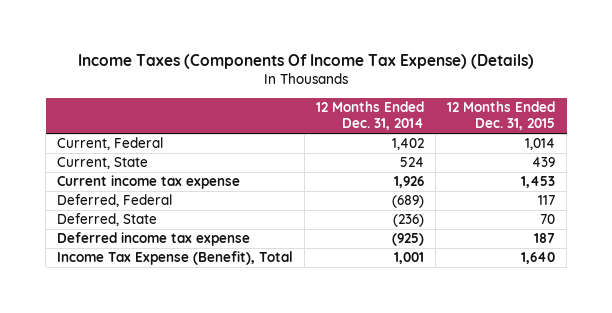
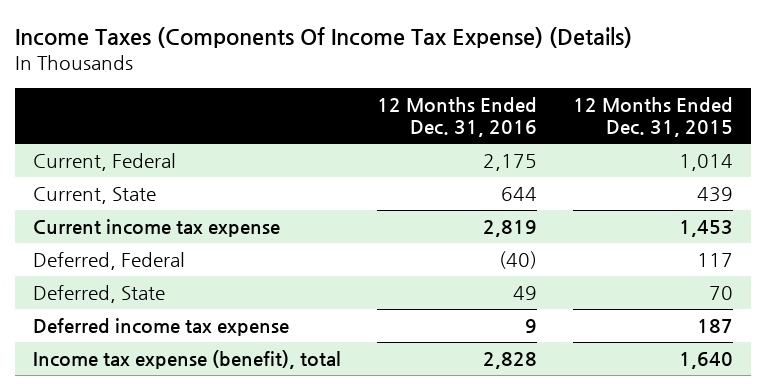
[316,101,425,131] 12 Months Ended Dec. 31, 2014 -> none
none -> [377,97,538,138] 12 Months Ended Dec. 31, 2016
[57,251,294,266] Income Tax Expense (Benefit), Total -> [33,350,342,370] Income tax expense (benefit), total

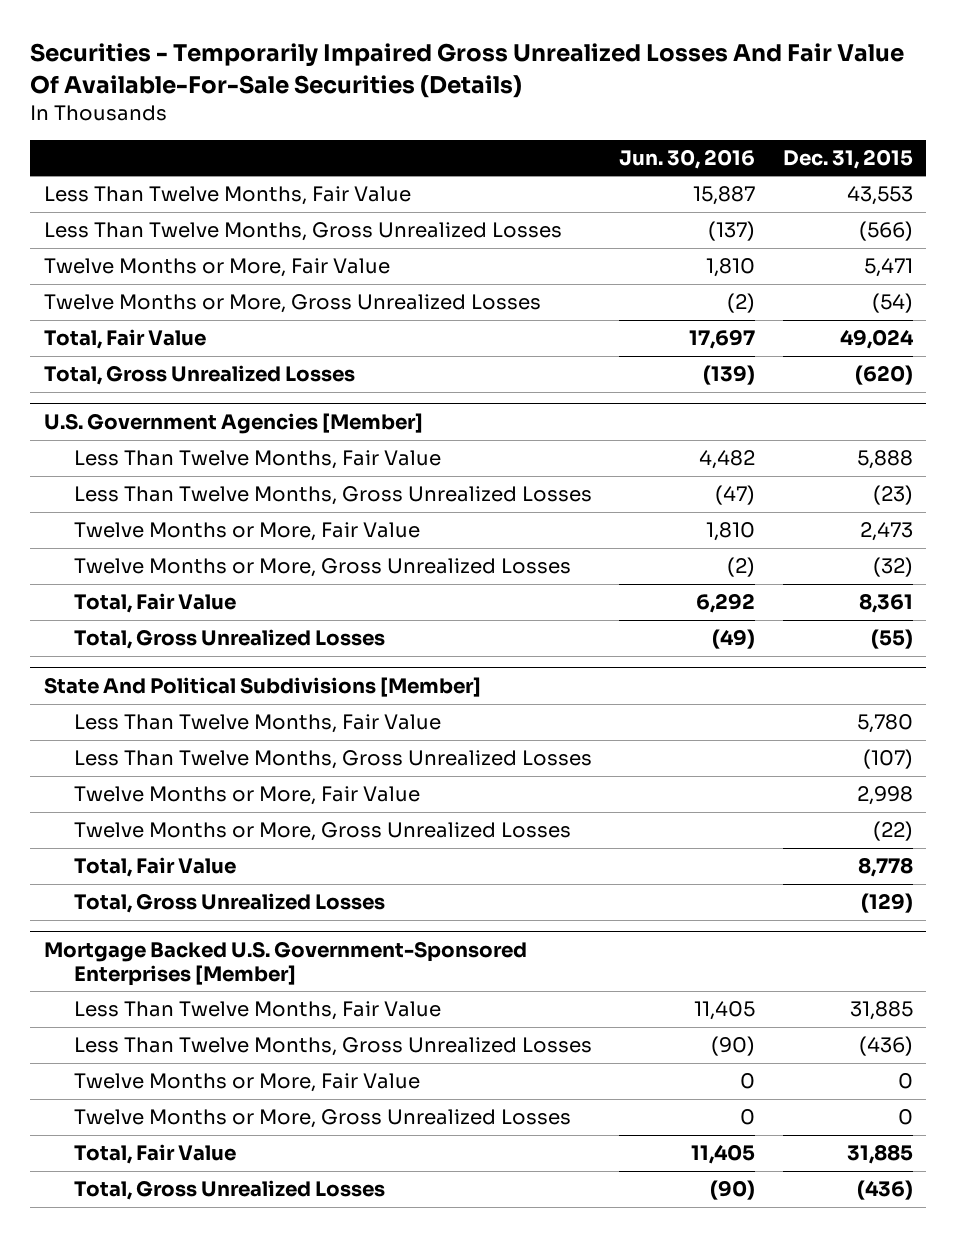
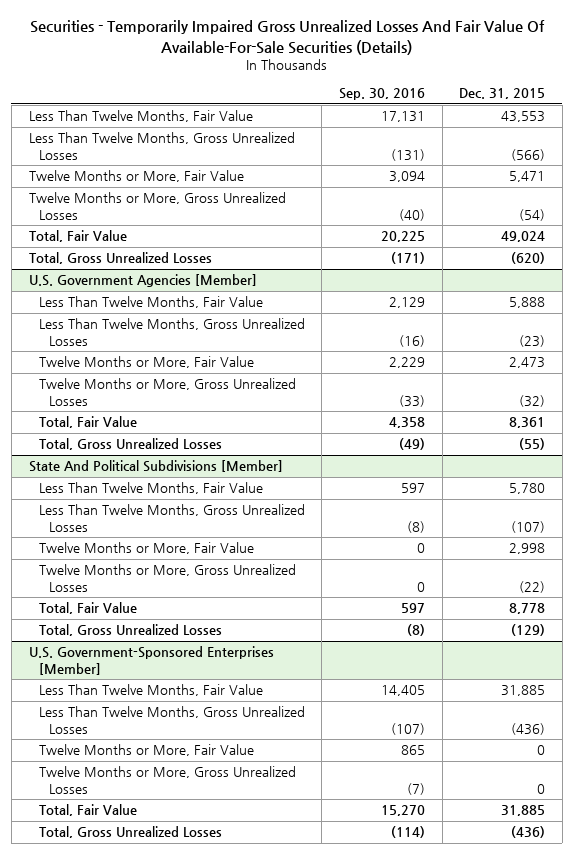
[619,148,756,169] Jun. 30, 2016 -> none
none -> [338,88,425,101] Sep. 30, 2016
[43,941,527,986] Mortgage Backed U.S. Government-Sponsored Enterprises [Member] -> [28,646,274,676] U.S. Government-Sponsored Enterprises [Member]

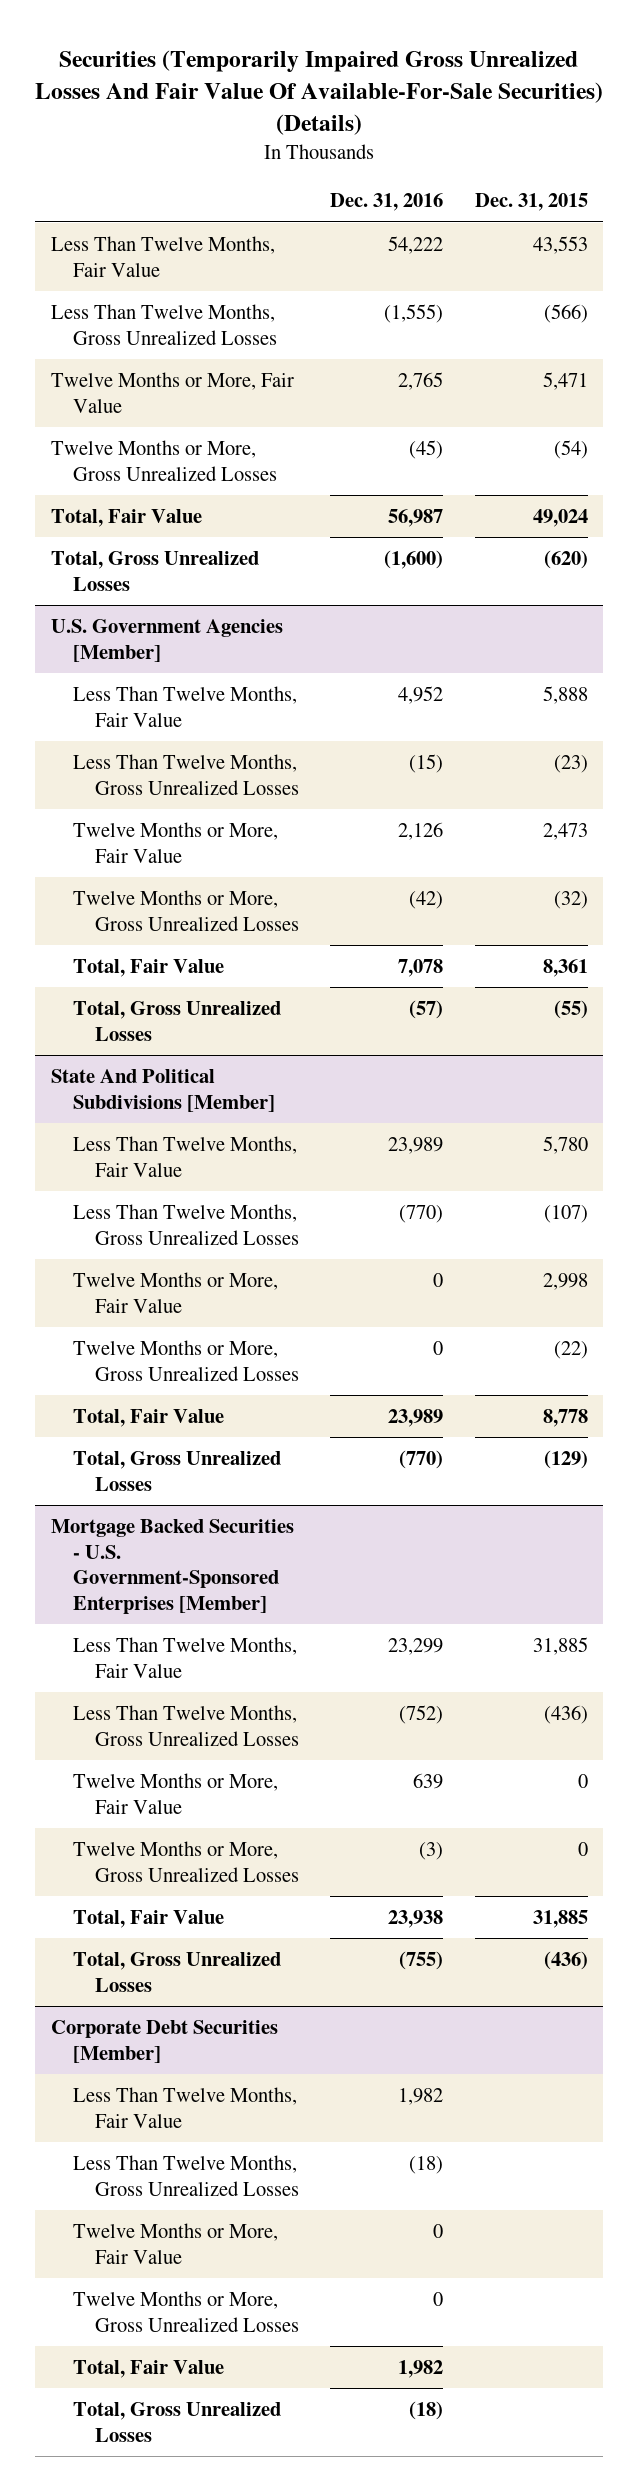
[29,20,545,55] Securities - Temporarily Impaired Gross Unrealized Losses And Fair Value Of Available-For-Sale Securities (Details) -> [35,50,604,136] Securities (Temporarily Impaired Gross Unrealized Losses And Fair Value Of Available-For-Sale Securities) (Details)
[338,88,425,101] Sep. 30, 2016 -> none
none -> [330,193,444,212] Dec. 31, 2016
[28,646,274,676] U.S. Government-Sponsored Enterprises [Member] -> [50,1518,294,1615] Mortgage Backed Securities - U.S. Government-Sponsored Enterprises [Member]
none -> [50,2019,278,2063] Corporate Debt Securities [Member]
none -> [72,2086,297,2128] Less Than Twelve Months, Fair Value
none -> [72,2154,299,2196] Less Than Twelve Months, Gross Unrealized Losses
none -> [72,2222,278,2264] Twelve Months or More, Fair Value
none -> [72,2290,299,2332] Twelve Months or More, Gross Unrealized Losses
none -> [72,2359,224,2378] Total, Fair Value
none -> [72,2401,281,2442] Total, Gross Unrealized Losses

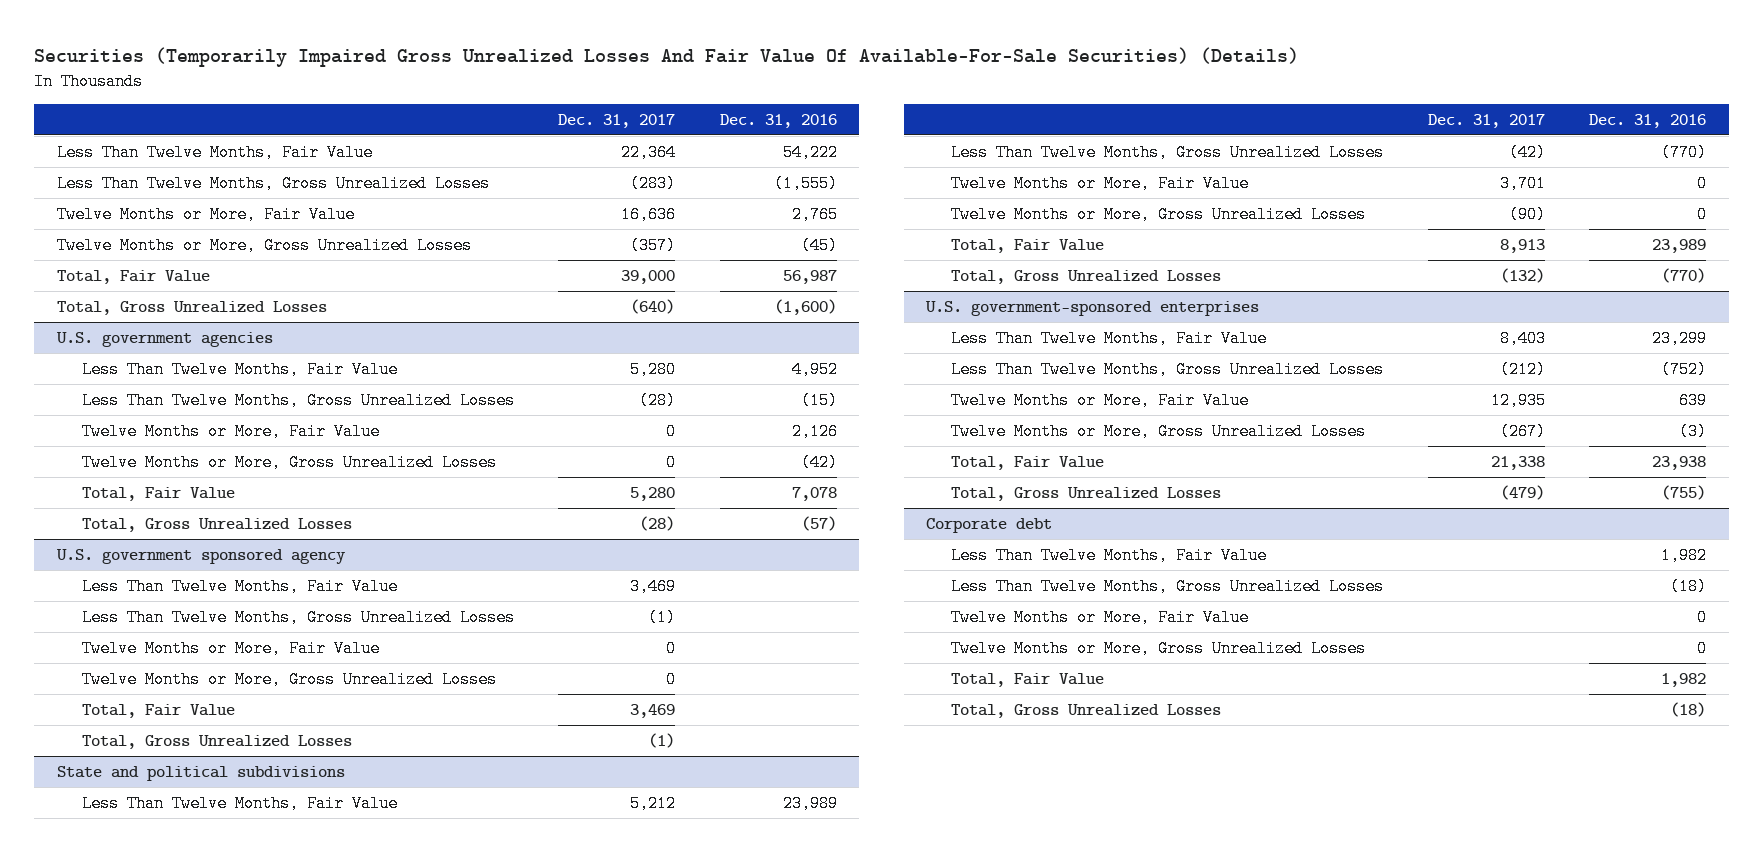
[474,193,588,212] Dec. 31, 2015 -> none
none -> [558,113,676,128] Dec. 31, 2017
[50,618,283,662] U.S. Government Agencies [Member] -> [55,331,273,347] U.S. government agencies
none -> [55,548,346,564] U.S. government sponsored agency
none -> [81,577,398,595] Less Than Twelve Months, Fair Value
none -> [81,608,515,626] Less Than Twelve Months, Gross Unrealized Losses
none -> [81,639,380,657] Twelve Months or More, Fair Value
none -> [81,670,497,688] Twelve Months or More, Gross Unrealized Losses
none -> [81,703,235,718] Total, Fair Value
none -> [81,734,352,749] Total, Gross Unrealized Losses
[50,1068,275,1112] State And Political Subdivisions [Member] -> [56,765,345,781] State and political subdivisions
[50,1518,294,1615] Mortgage Backed Securities - U.S. Government-Sponsored Enterprises [Member] -> [925,300,1260,316] U.S. government-sponsored enterprises
[50,2019,278,2063] Corporate Debt Securities [Member] -> [926,517,1053,533] Corporate debt

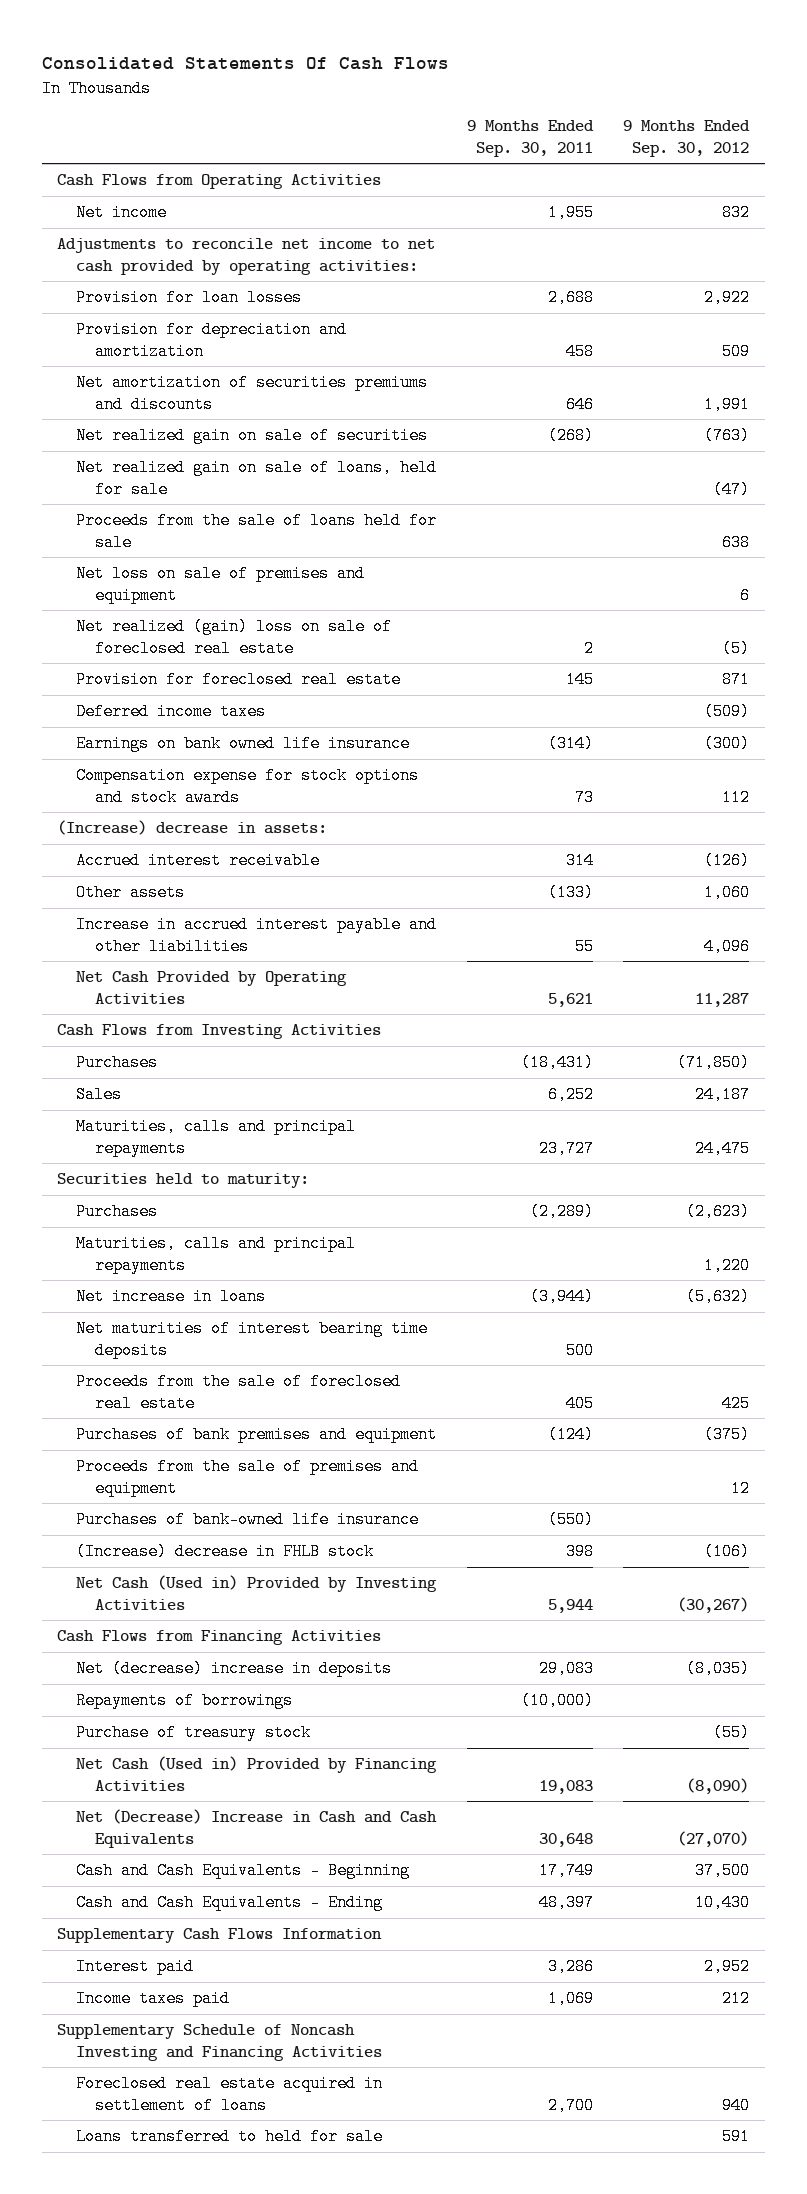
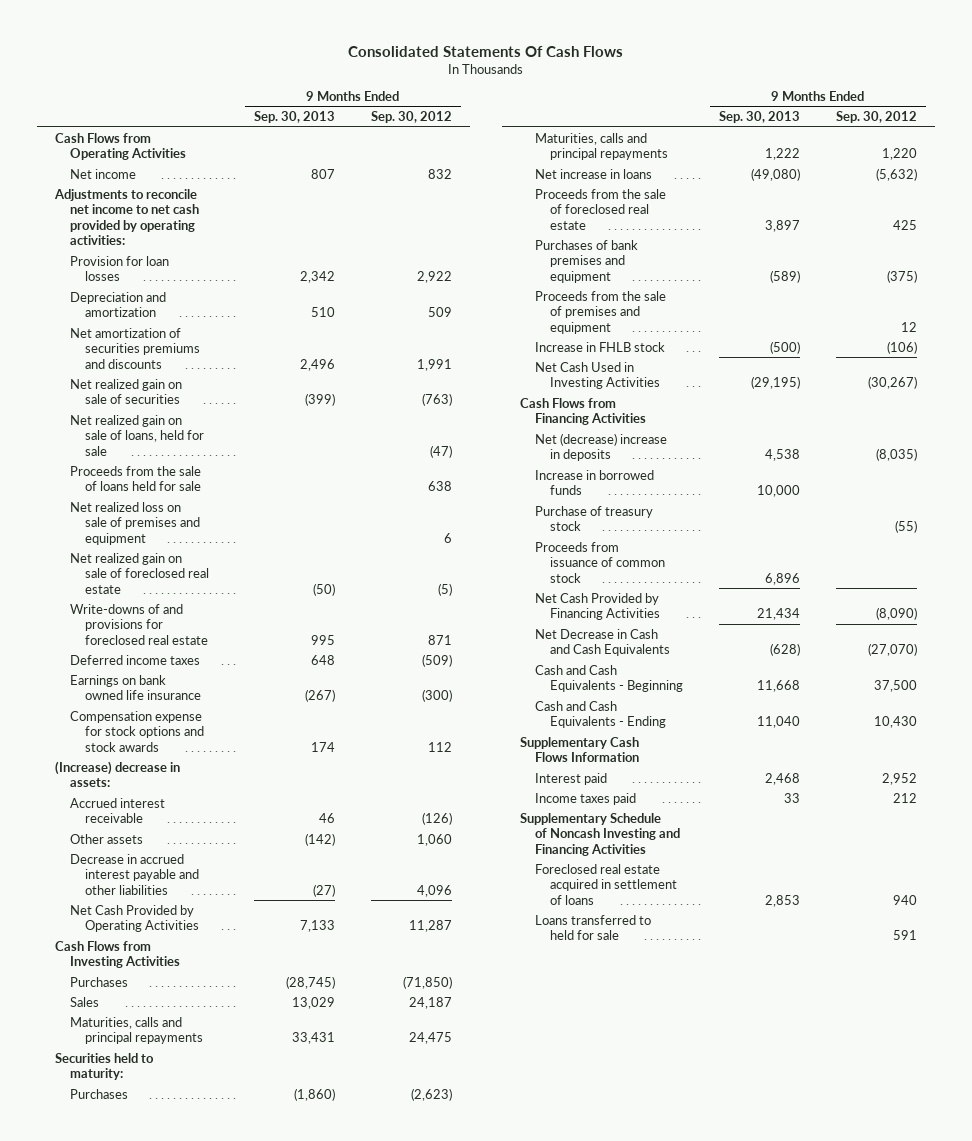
[466,120,594,157] 9 Months Ended Sep. 30, 2011 -> none
none -> [254,111,336,124] Sep. 30, 2013
[76,321,348,360] Provision for depreciation and amortization -> [70,291,167,318] Depreciation and amortization
[76,565,366,604] Net loss on sale of premises and equipment -> [70,501,201,545] Net realized loss on sale of premises and equipment
[76,618,393,657] Net realized (gain) loss on sale of foreclosed real estate -> [70,552,210,594] Net realized gain on sale of foreclosed real estate
[76,671,402,689] Provision for foreclosed real estate -> [70,603,209,645] Write-downs of and provisions for foreclosed real estate
[76,916,438,955] Increase in accrued interest payable and other liabilities -> [70,853,200,895] Decrease in accrued interest payable and other liabilities
[76,1320,429,1359] Net maturities of interest bearing time deposits -> none
[76,1511,420,1529] Purchases of bank-owned life insurance -> none
[76,1543,375,1561] (Increase) decrease in FHLB stock -> [534,341,665,352] Increase in FHLB stock
[76,1575,438,1610] Net Cash (Used in) Provided by Investing Activities -> [534,361,660,390] Net Cash Used in Investing Activities
[76,1692,294,1710] Repayments of borrowings -> [534,469,654,496] Increase in borrowed funds
none -> [534,541,665,583] Proceeds from issuance of common stock
[76,1756,438,1791] Net Cash (Used in) Provided by Financing Activities -> [534,592,660,621] Net Cash Provided by Financing Activities
[76,1809,438,1848] Net (Decrease) Increase in Cash and Cash Equivalents -> [534,628,670,657] Net Decrease in Cash and Cash Equivalents

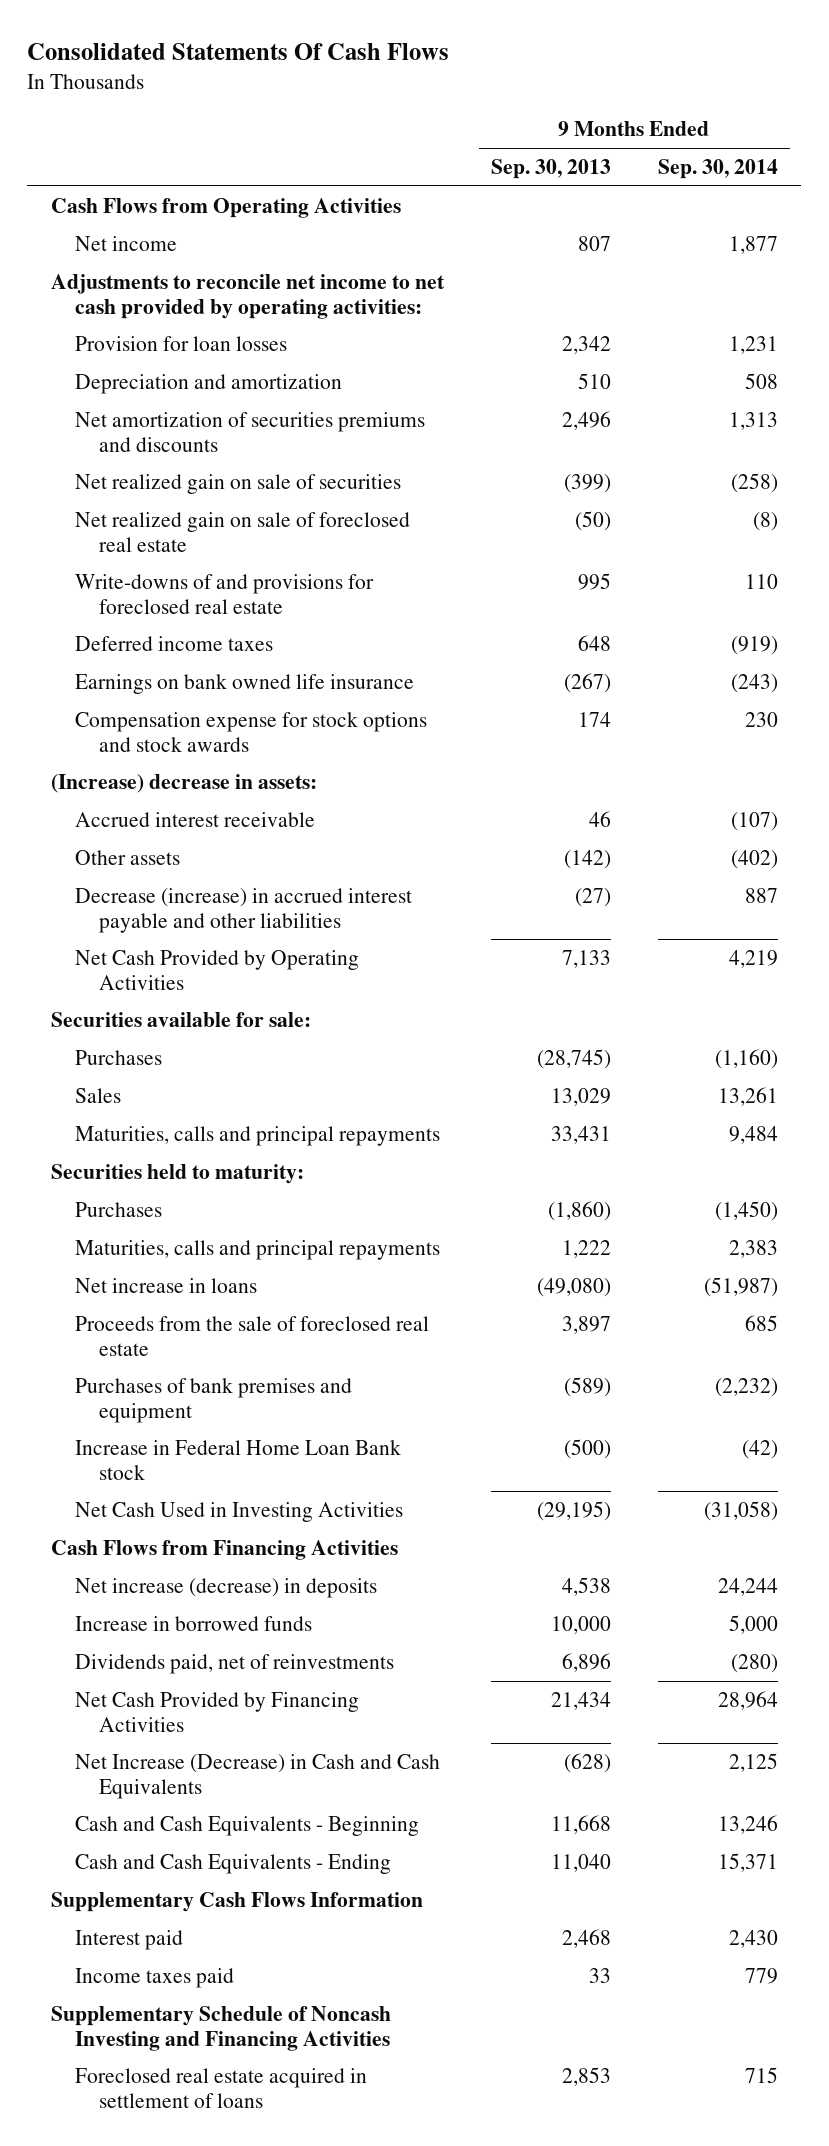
[371,111,453,124] Sep. 30, 2012 -> none
none -> [657,159,778,180] Sep. 30, 2014
[70,414,205,456] Net realized gain on sale of loans, held for sale -> none
[70,465,202,492] Proceeds from the sale of loans held for sale -> none
[70,501,201,545] Net realized loss on sale of premises and equipment -> none
[70,853,200,895] Decrease in accrued interest payable and other liabilities -> [74,887,412,933] Decrease (increase) in accrued interest payable and other liabilities
[55,940,181,969] Cash Flows from Investing Activities -> none
none -> [50,1011,311,1027] Securities available for sale:
[534,290,666,334] Proceeds from the sale of premises and equipment -> none
[534,341,665,352] Increase in FHLB stock -> [74,1439,401,1480] Increase in Federal Home Loan Bank stock
[534,432,667,462] Net (decrease) increase in deposits -> [74,1577,377,1598] Net increase (decrease) in deposits
[534,505,653,532] Purchase of treasury stock -> none
[534,541,665,583] Proceeds from issuance of common stock -> [74,1653,394,1674] Dividends paid, net of reinvestments
[534,628,670,657] Net Decrease in Cash and Cash Equivalents -> [74,1753,440,1799] Net Increase (Decrease) in Cash and Cash Equivalents
[534,914,651,941] Loans transferred to held for sale -> none

